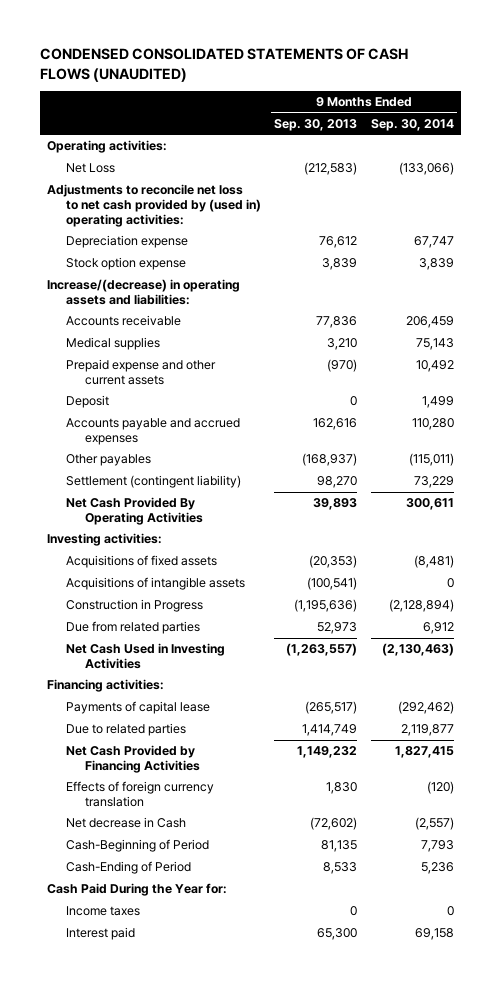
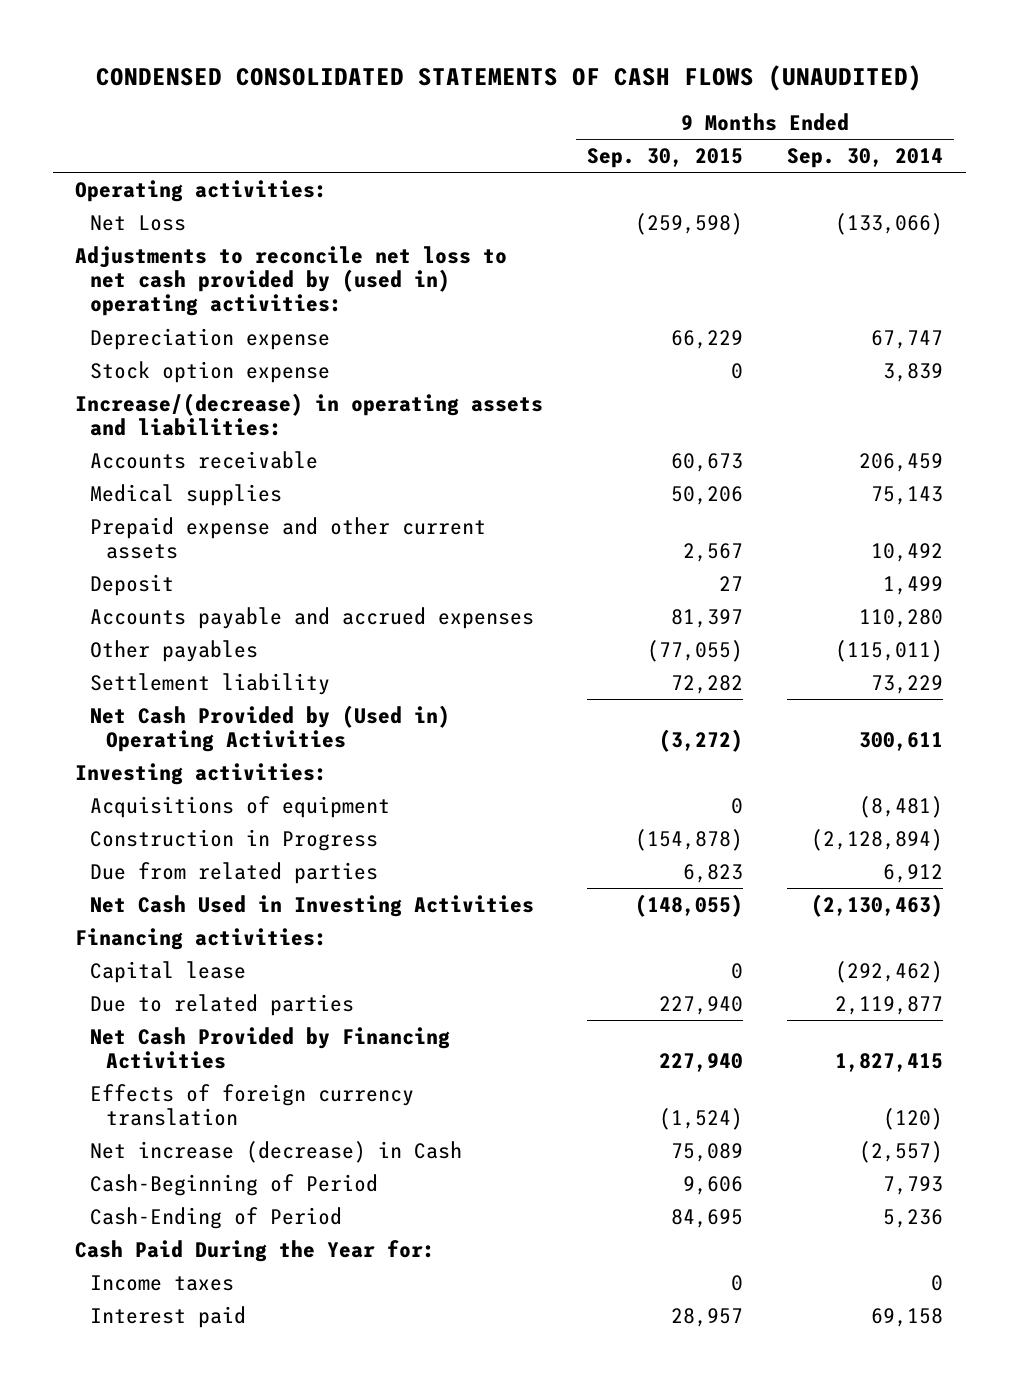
[274,119,358,132] Sep. 30, 2013 -> none
none -> [587,147,744,168] Sep. 30, 2015
[65,475,241,489] Settlement (contingent liability) -> [90,672,331,695] Settlement liability
[65,497,203,525] Net Cash Provided By Operating Activities -> [90,704,451,753] Net Cash Provided by (Used in) Operating Activities
[65,577,245,591] Acquisitions of intangible assets -> none
[65,555,217,569] Acquisitions of fixed assets -> [90,795,391,818] Acquisitions of equipment
[65,701,210,715] Payments of capital lease -> [90,960,247,983] Capital lease
[65,817,186,829] Net decrease in Cash -> [90,1140,463,1163] Net increase (decrease) in Cash

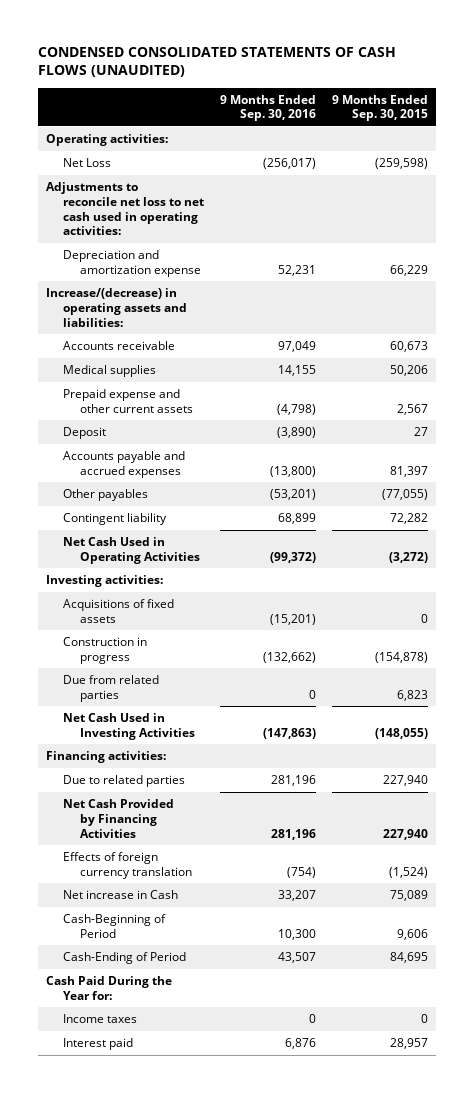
[787,147,944,168] Sep. 30, 2014 -> none
none -> [220,94,317,122] 9 Months Ended Sep. 30, 2016
[90,360,331,383] Stock option expense -> none
[74,245,507,317] Adjustments to reconcile net loss to net cash provided by (used in) operating activities: -> [45,182,204,236] Adjustments to reconcile net loss to net cash used in operating activities:
[90,327,331,350] Depreciation expense -> [62,250,202,277] Depreciation and amortization expense
[90,672,331,695] Settlement liability -> [62,513,167,526] Contingent liability
[90,704,451,753] Net Cash Provided by (Used in) Operating Activities -> [62,537,201,564] Net Cash Used in Operating Activities
[90,795,391,818] Acquisitions of equipment -> [62,599,174,623] Acquisitions of fixed assets
[90,828,379,851] Construction in Progress -> [62,637,147,664] Construction in progress
[90,960,247,983] Capital lease -> none
[90,1140,463,1163] Net increase (decrease) in Cash -> [62,890,178,900] Net increase in Cash

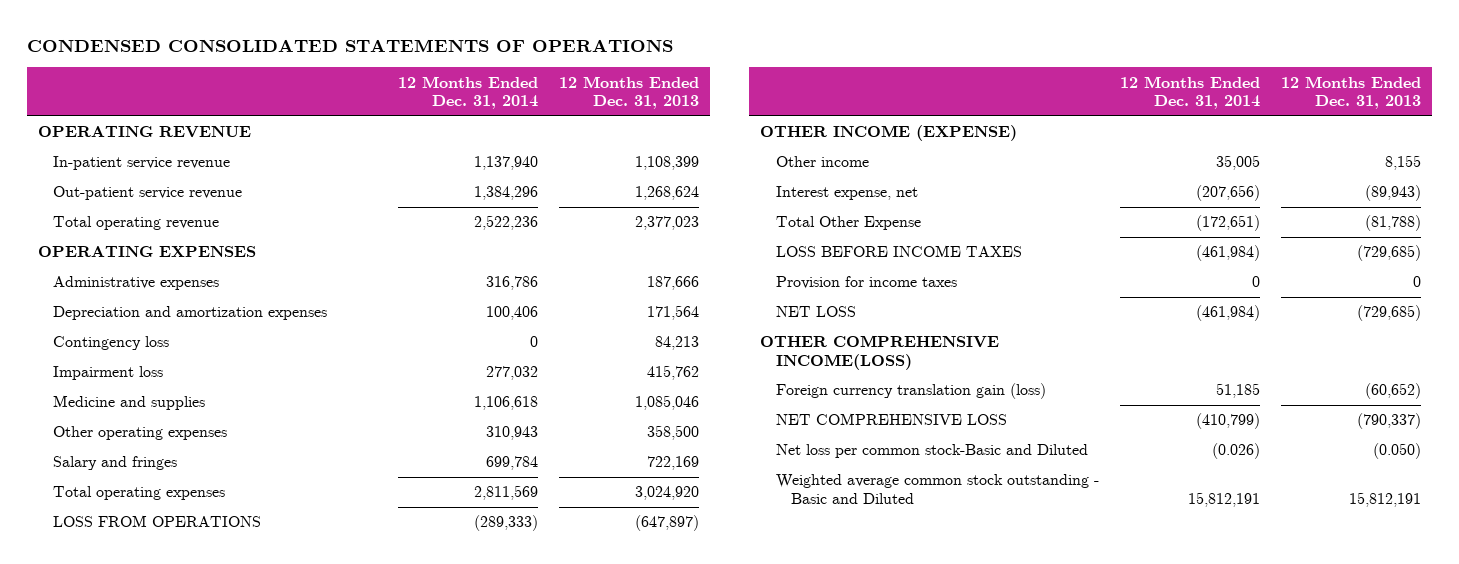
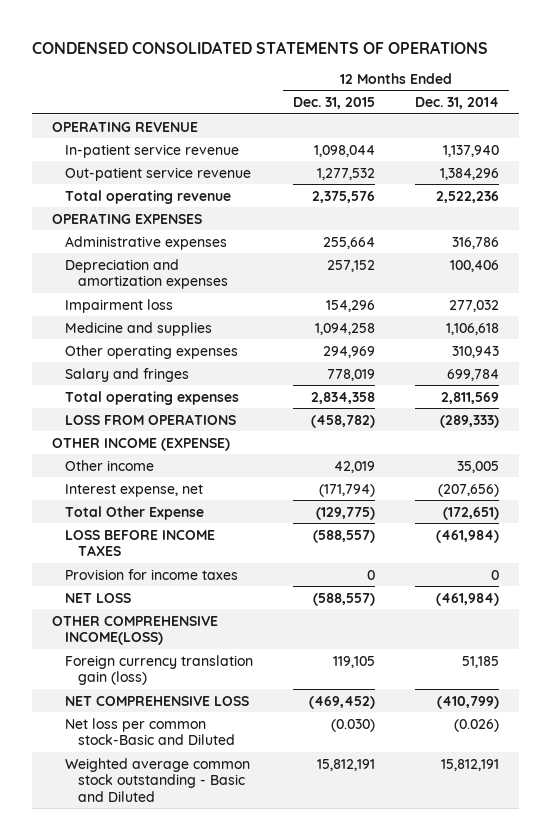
[559,75,700,110] 12 Months Ended Dec. 31, 2013 -> none
none -> [293,97,376,110] Dec. 31, 2015
[53,336,170,351] Contingency loss -> none

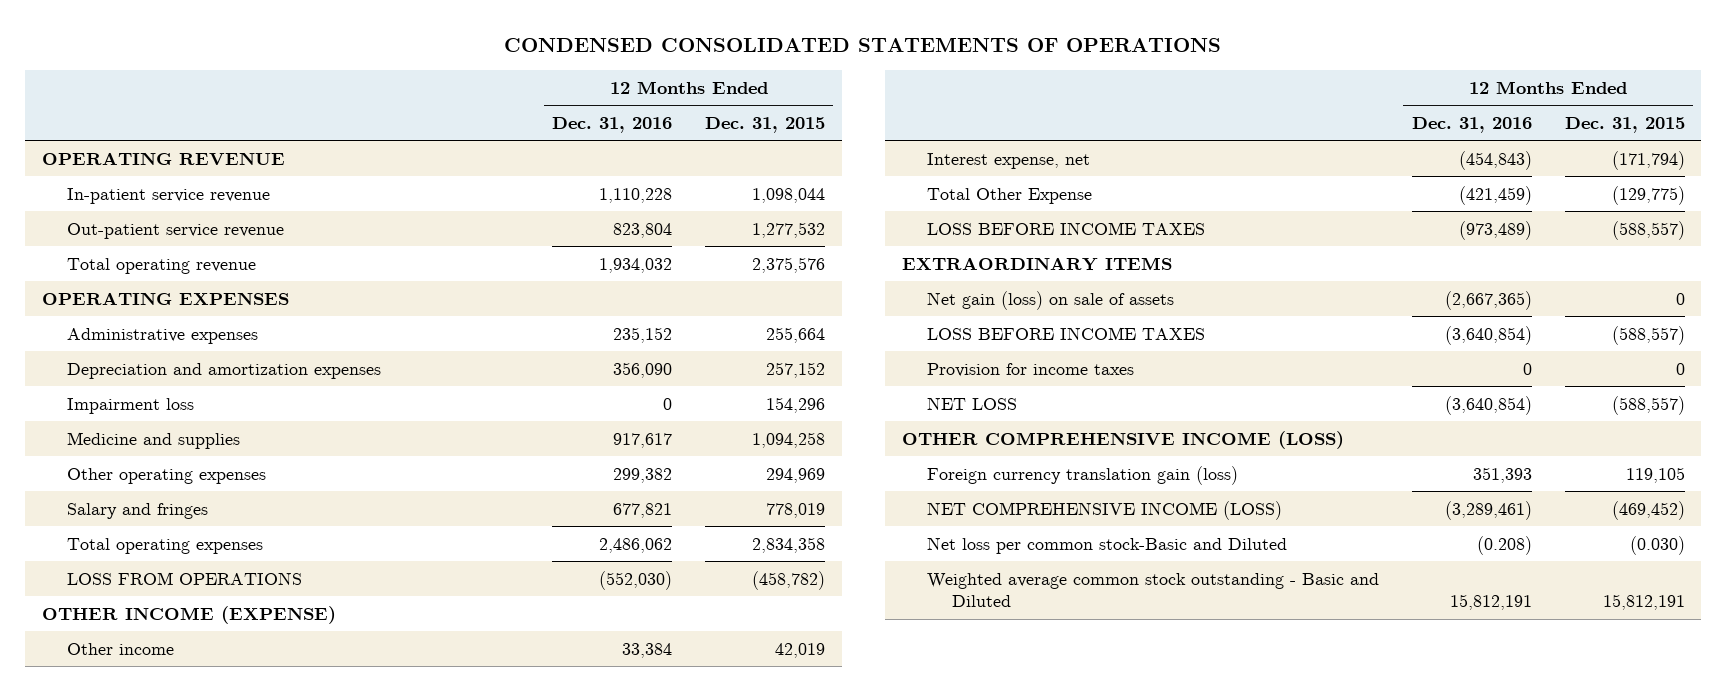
[414,97,499,110] Dec. 31, 2014 -> none
none -> [551,116,672,133] Dec. 31, 2016
none -> [901,256,1172,271] EXTRAORDINARY ITEMS
none -> [926,290,1174,310] Net gain (loss) on sale of assets
none -> [926,326,1205,340] LOSS BEFORE INCOME TAXES
[52,615,219,646] OTHER COMPREHENSIVE INCOME(LOSS) -> [901,430,1344,449] OTHER COMPREHENSIVE INCOME (LOSS)
[65,695,250,706] NET COMPREHENSIVE LOSS -> [926,500,1282,520] NET COMPREHENSIVE INCOME (LOSS)

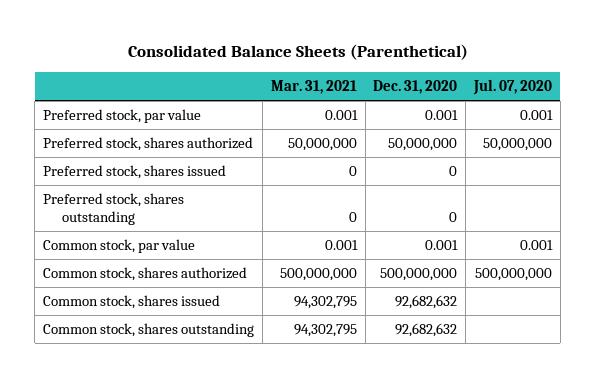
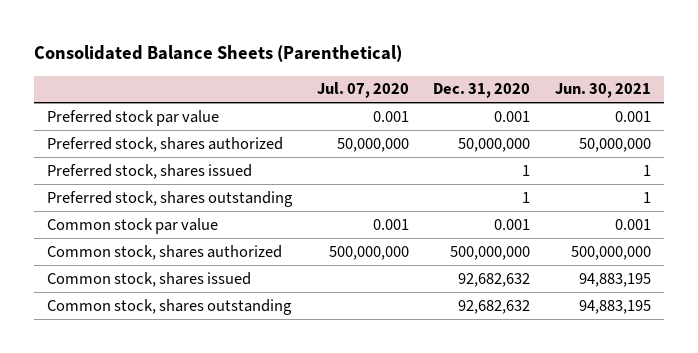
[270,80,357,95] Mar. 31, 2021 -> none
none -> [555,83,652,99] Jun. 30, 2021
[43,108,202,123] Preferred stock, par value -> [46,109,219,126] Preferred stock par value
[449,165,458,176] 0 -> [522,164,531,176] 1
[449,211,458,222] 0 -> [522,191,531,203] 1
[43,238,196,253] Common stock, par value -> [46,217,218,234] Common stock par value

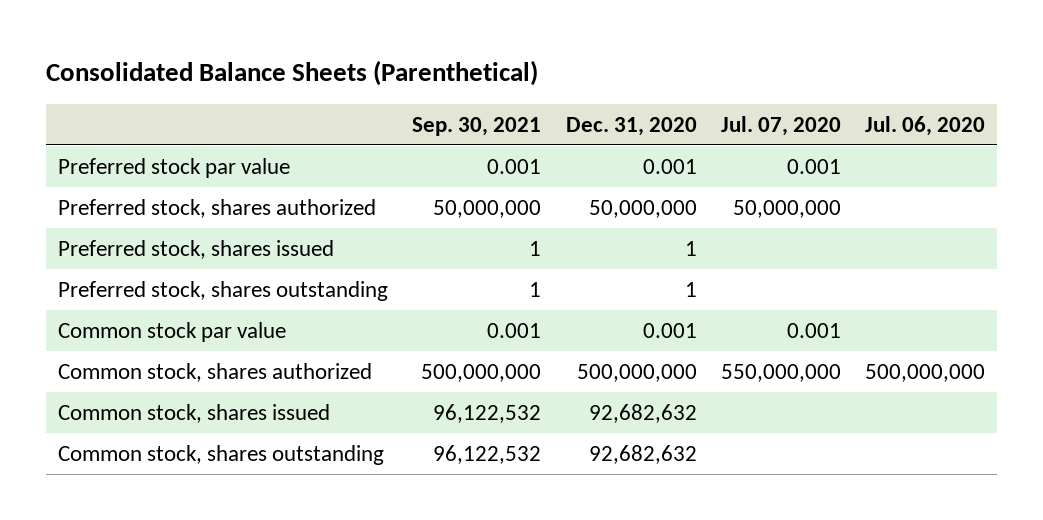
[555,83,652,99] Jun. 30, 2021 -> none
none -> [412,116,542,136] Sep. 30, 2021
none -> [865,115,986,136] Jul. 06, 2020
[328,245,409,260] 500,000,000 -> [720,363,841,382] 550,000,000

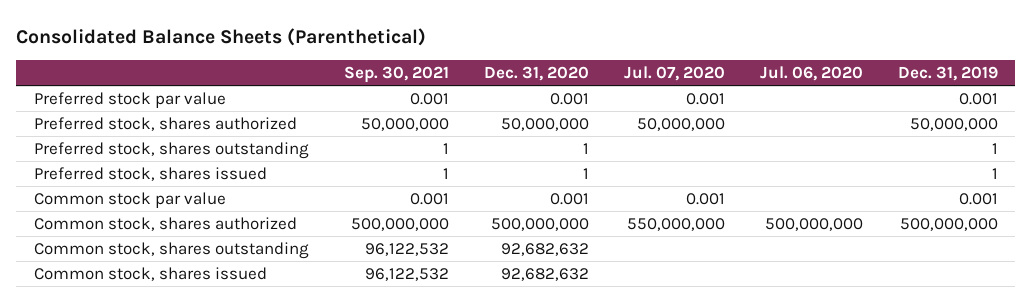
none -> [897,65,998,81] Dec. 31, 2019
[57,239,334,259] Preferred stock, shares issued -> [33,167,267,182] Preferred stock, shares issued
[57,403,330,423] Common stock, shares issued -> [33,267,267,282] Common stock, shares issued

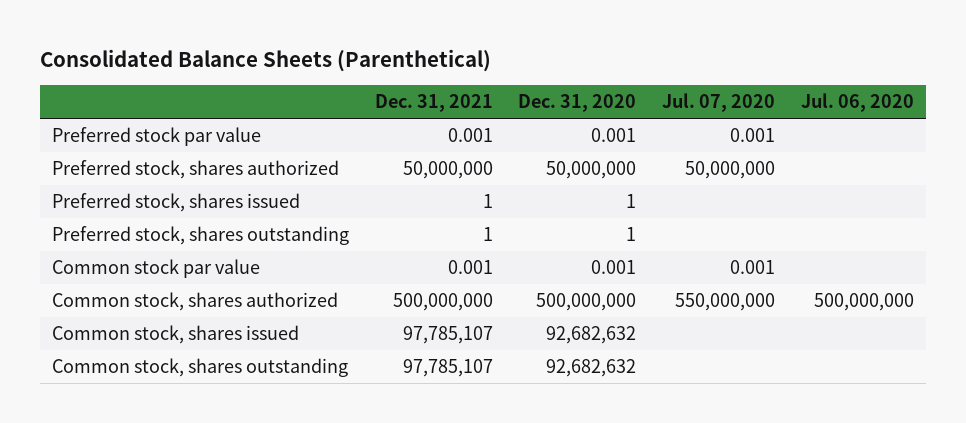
[343,65,449,83] Sep. 30, 2021 -> none
[897,65,998,81] Dec. 31, 2019 -> none
none -> [374,94,493,113] Dec. 31, 2021
[33,142,309,160] Preferred stock, shares outstanding -> [52,226,350,246] Preferred stock, shares outstanding
[33,242,309,260] Common stock, shares outstanding -> [52,358,349,378] Common stock, shares outstanding

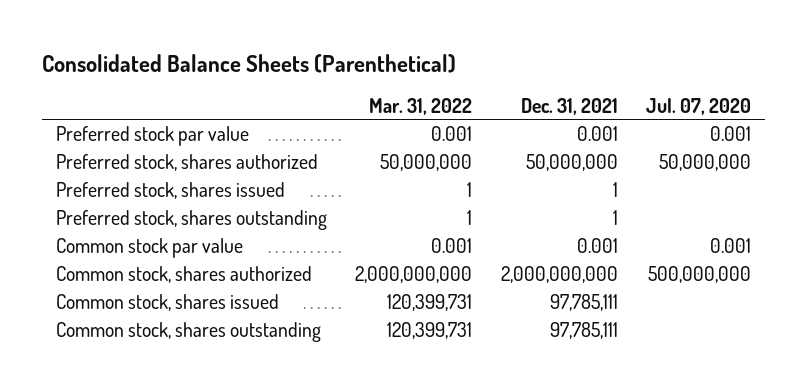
[518,94,637,113] Dec. 31, 2020 -> none
[800,93,914,113] Jul. 06, 2020 -> none
none -> [369,97,473,115] Mar. 31, 2022
[392,293,493,312] 500,000,000 -> [500,265,618,283] 2,000,000,000
[675,293,776,312] 550,000,000 -> [647,265,751,283] 500,000,000
[402,326,493,345] 97,785,107 -> [549,293,618,311] 97,785,111
[402,359,493,378] 97,785,107 -> [549,321,618,339] 97,785,111

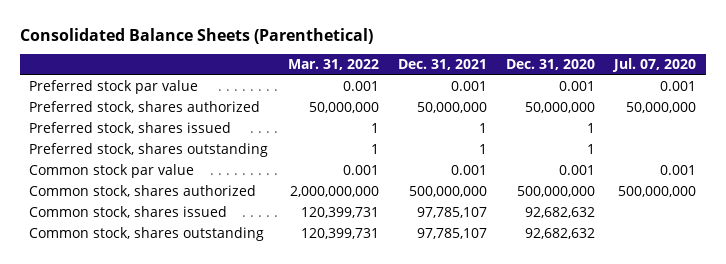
none -> [506,59,596,71] Dec. 31, 2020
[500,265,618,283] 2,000,000,000 -> [408,186,487,198] 500,000,000
[549,293,618,311] 97,785,111 -> [416,207,487,219] 97,785,107
[549,321,618,339] 97,785,111 -> [416,228,487,240] 97,785,107

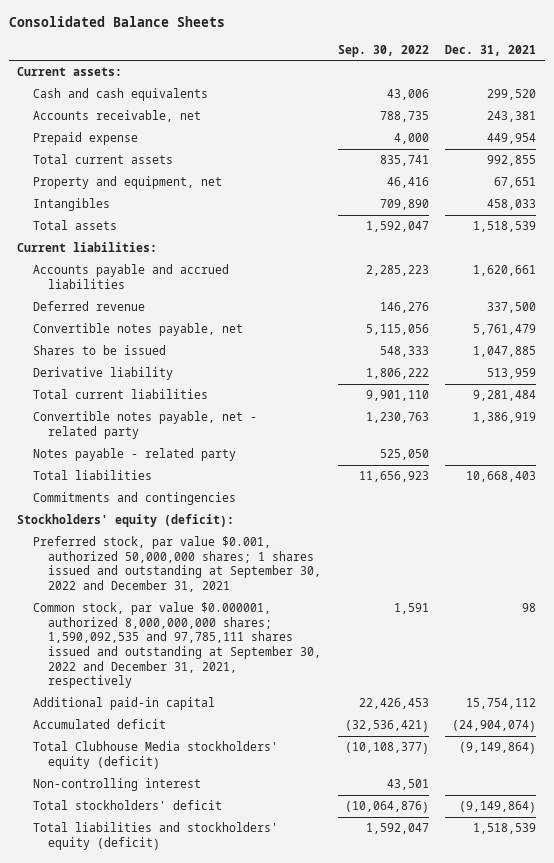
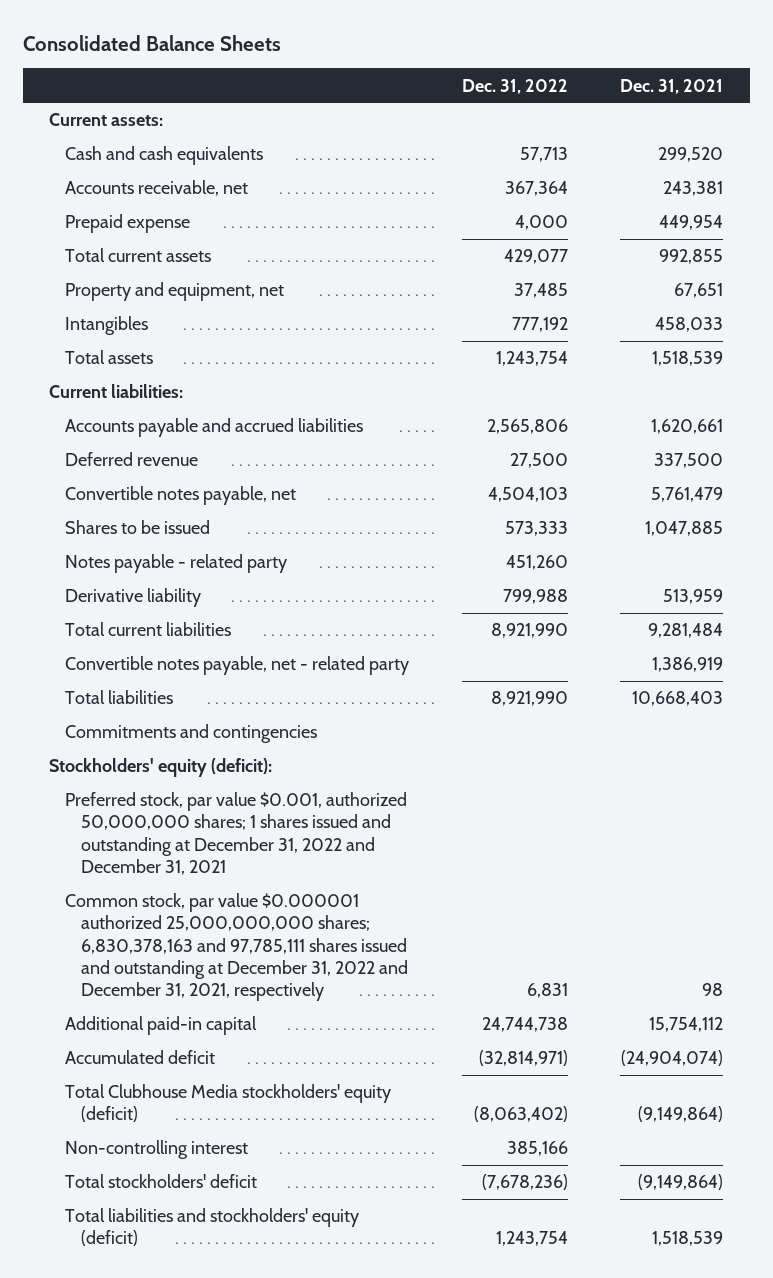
[337,44,429,57] Sep. 30, 2022 -> none
none -> [461,78,568,94] Dec. 31, 2022
[32,448,236,462] Notes payable - related party -> [64,554,287,574] Notes payable - related party
[32,536,322,593] Preferred stock, par value $0.001, authorized 50,000,000 shares; 1 shares issued and outstanding at September 30, 2022 and December 31, 2021 -> [64,792,407,876] Preferred stock, par value $0.001, authorized 50,000,000 shares; 1 shares issued and outstanding at December 31, 2022 and December 31, 2021
[32,602,322,689] Common stock, par value $0.000001, authorized 8,000,000,000 shares; 1,590,092,535 and 97,785,111 shares issued and outstanding at September 30, 2022 and December 31, 2021, respectively -> [64,893,408,1002] Common stock, par value $0.000001 authorized 25,000,000,000 shares; 6,830,378,163 and 97,785,111 shares issued and outstanding at December 31, 2022 and December 31, 2021, respectively

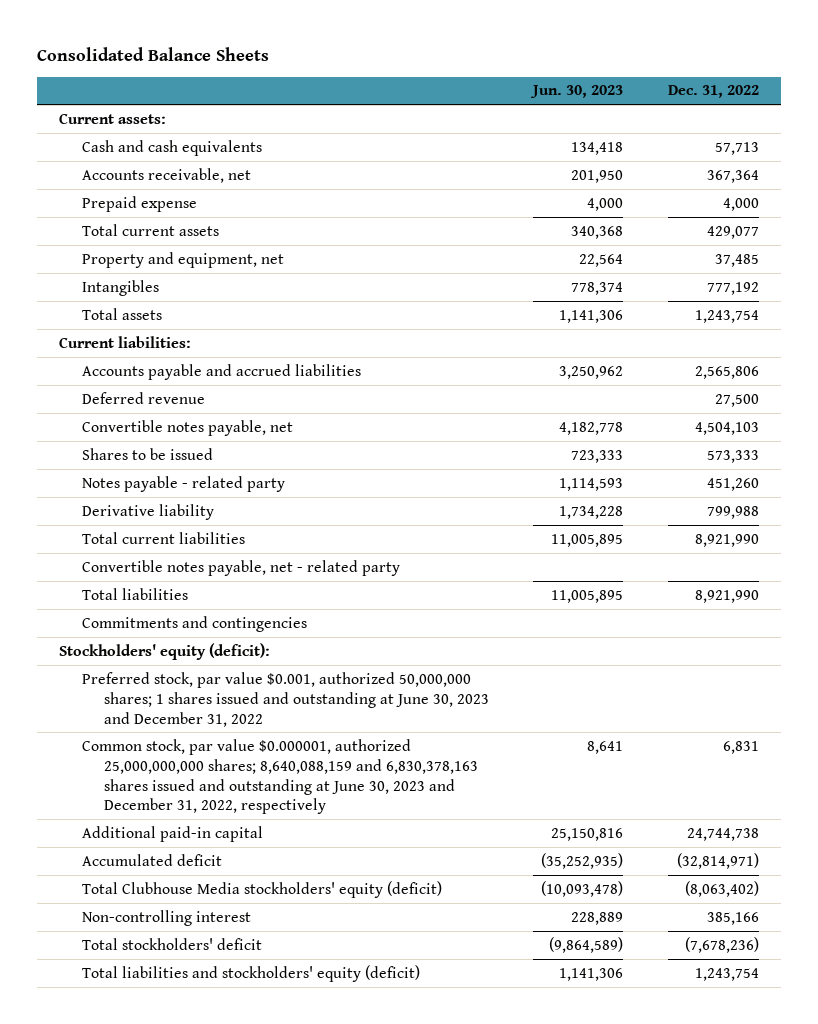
[620,78,724,94] Dec. 31, 2021 -> none
none -> [530,85,624,99] Jun. 30, 2023
[64,792,407,876] Preferred stock, par value $0.001, authorized 50,000,000 shares; 1 shares issued and outstanding at December 31, 2022 and December 31, 2021 -> [81,671,490,727] Preferred stock, par value $0.001, authorized 50,000,000 shares; 1 shares issued and outstanding at June 30, 2023 and December 31, 2022
[64,893,408,1002] Common stock, par value $0.000001 authorized 25,000,000,000 shares; 6,830,378,163 and 97,785,111 shares issued and outstanding at December 31, 2022 and December 31, 2021, respectively -> [81,738,479,815] Common stock, par value $0.000001, authorized 25,000,000,000 shares; 8,640,088,159 and 6,830,378,163 shares issued and outstanding at June 30, 2023 and December 31, 2022, respectively

